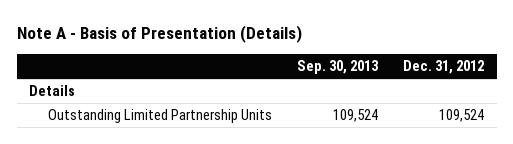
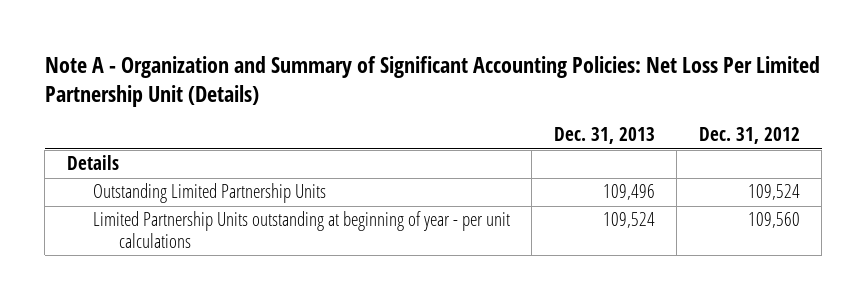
[16,25,302,44] Note A - Basis of Presentation (Details) -> [44,56,820,108] Note A - Organization and Summary of Significant Accounting Policies: Net Loss Per Limited Partnership Unit (Details)
[296,60,379,75] Sep. 30, 2013 -> none
none -> [553,127,655,145] Dec. 31, 2013
none -> [92,211,510,249] Limited Partnership Units outstanding at beginning of year - per unit calculations

